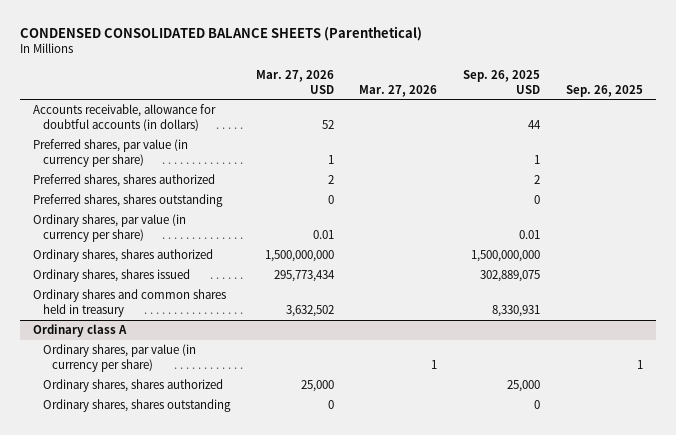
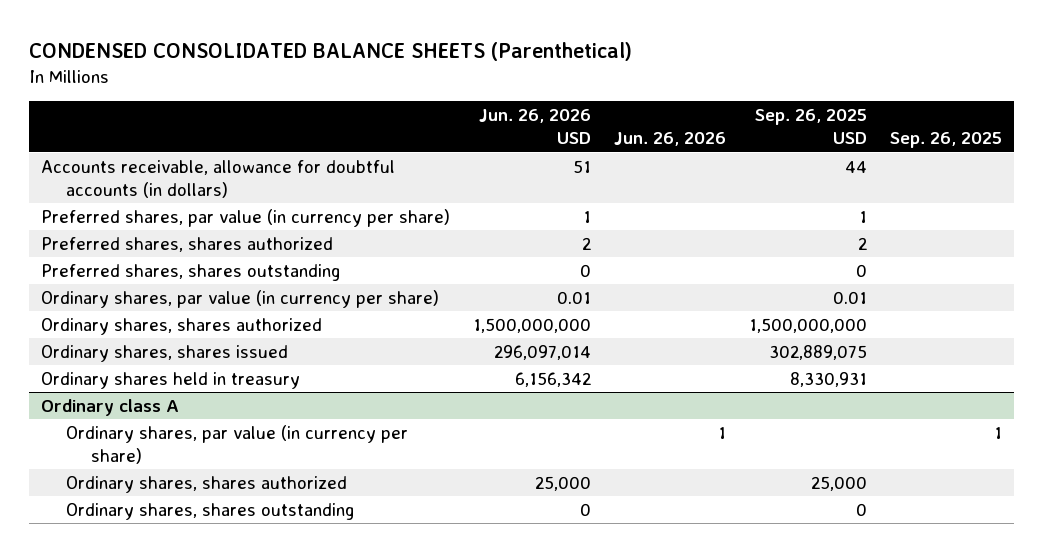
[255,69,334,94] Mar. 27, 2026 USD -> none
[359,84,438,97] Mar. 27, 2026 -> none
none -> [479,109,592,145] Jun. 26, 2026 USD
none -> [614,132,727,147] Jun. 26, 2026
[33,289,227,317] Ordinary shares and common shares held in treasury -> [40,371,300,389] Ordinary shares held in treasury

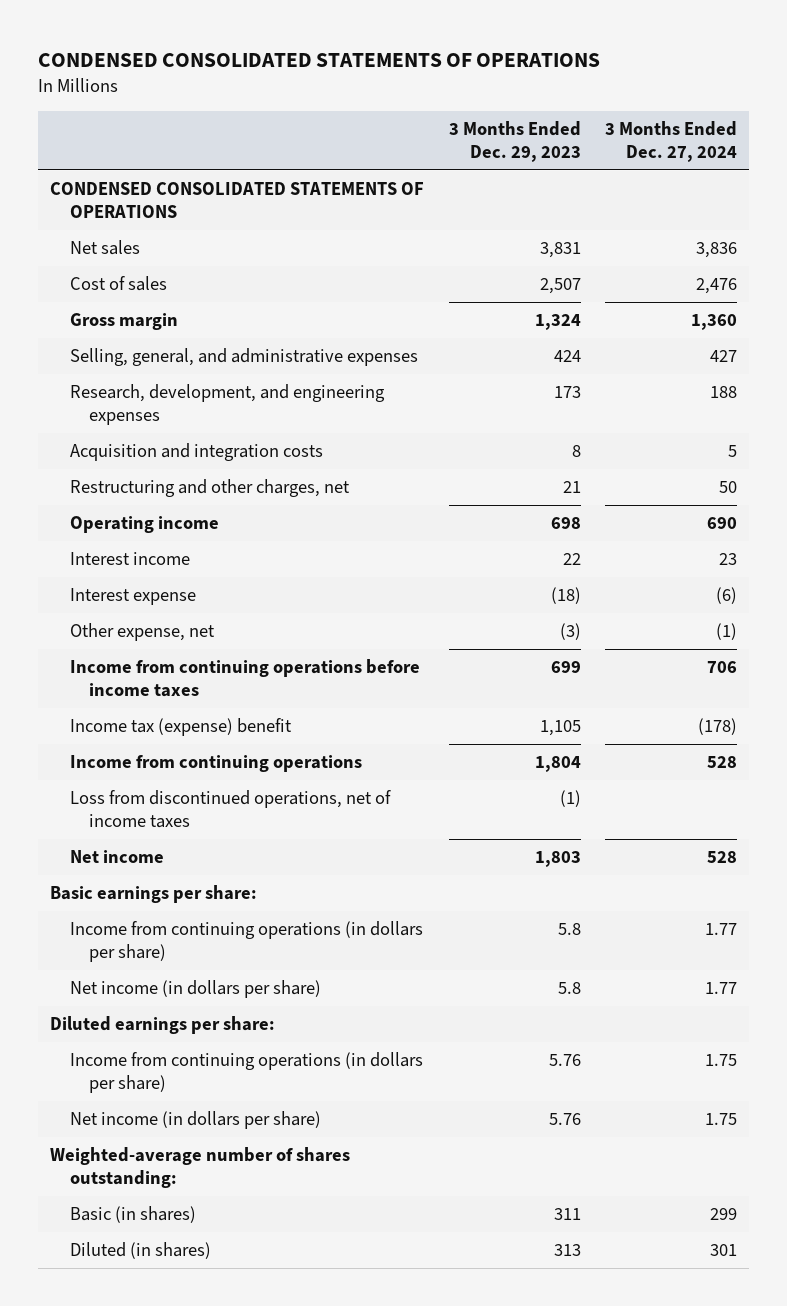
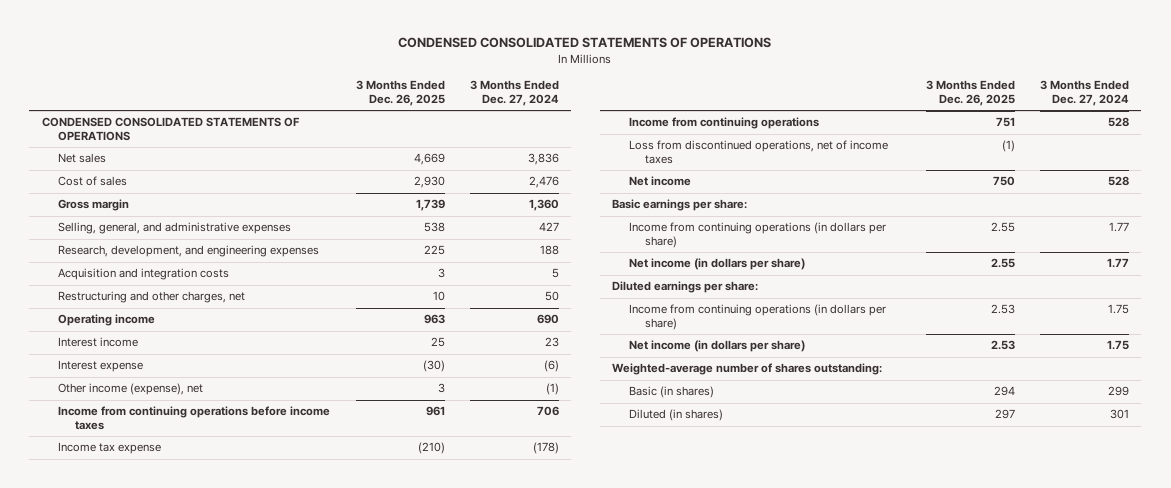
[448,120,581,162] 3 Months Ended Dec. 29, 2023 -> none
none -> [355,80,445,106] 3 Months Ended Dec. 26, 2025
[69,622,215,641] Other expense, net -> [58,383,204,396] Other income (expense), net
[69,717,292,736] Income tax (expense) benefit -> [58,442,162,455] Income tax expense

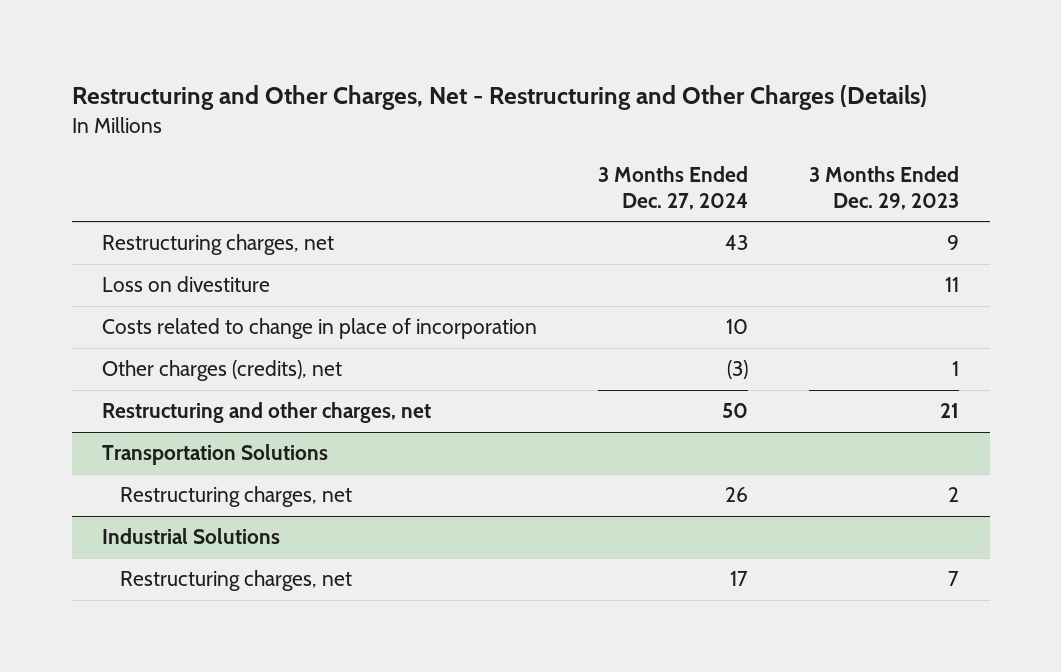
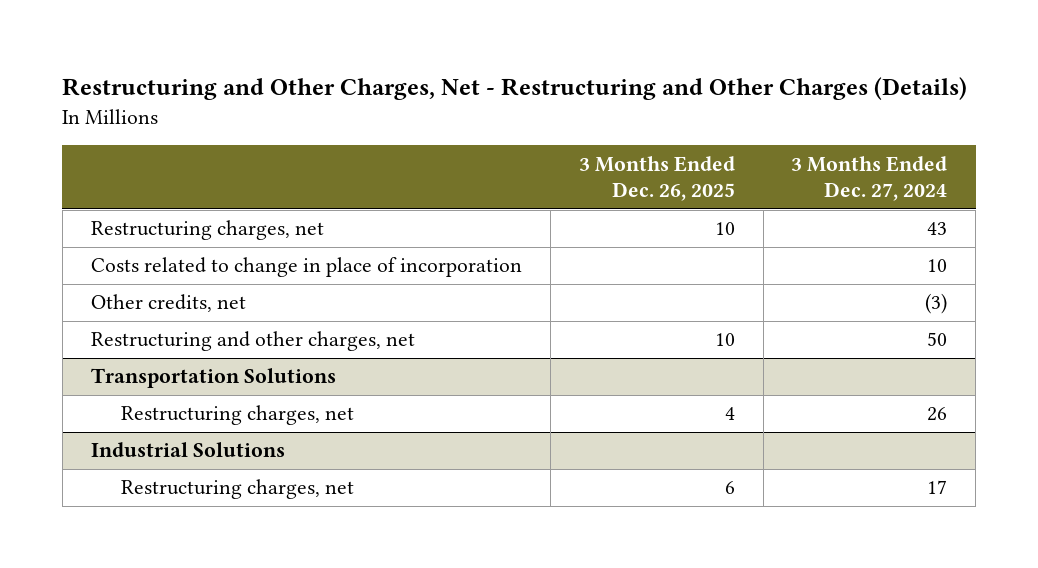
[809,166,960,210] 3 Months Ended Dec. 29, 2023 -> none
none -> [578,155,735,202] 3 Months Ended Dec. 26, 2025
[102,276,271,293] Loss on divestiture -> none
[102,360,343,382] Other charges (credits), net -> [90,294,246,313] Other credits, net

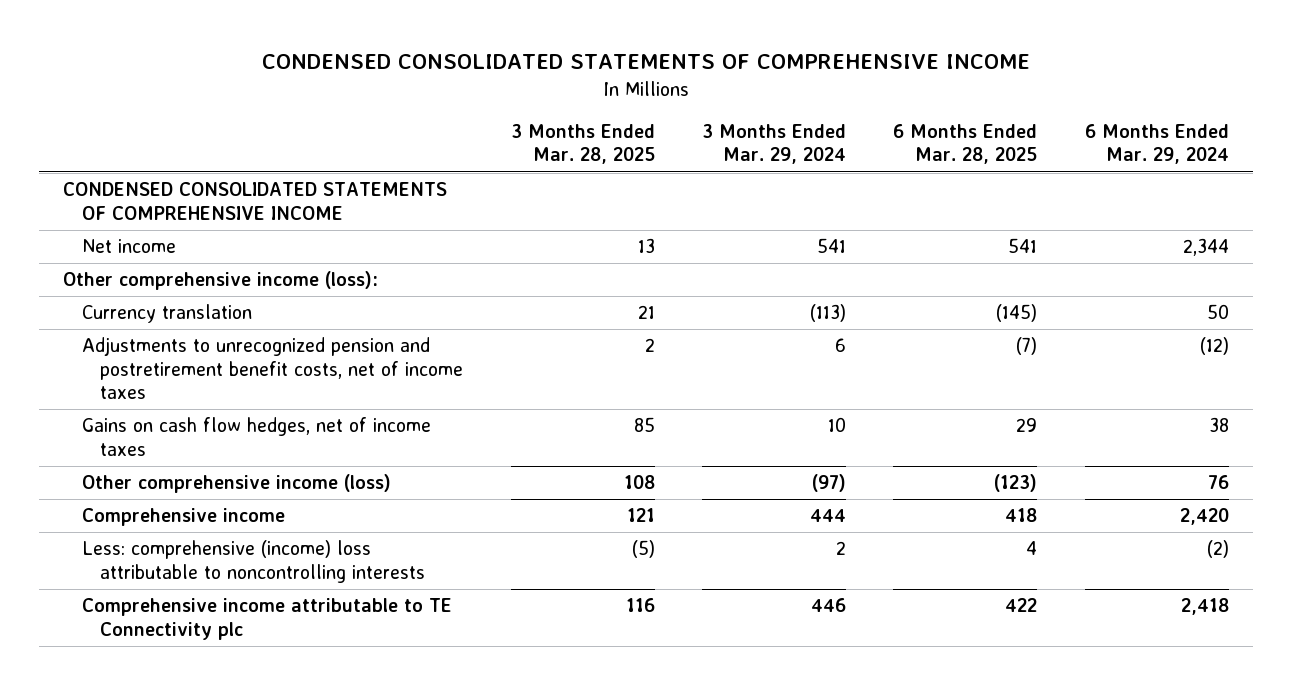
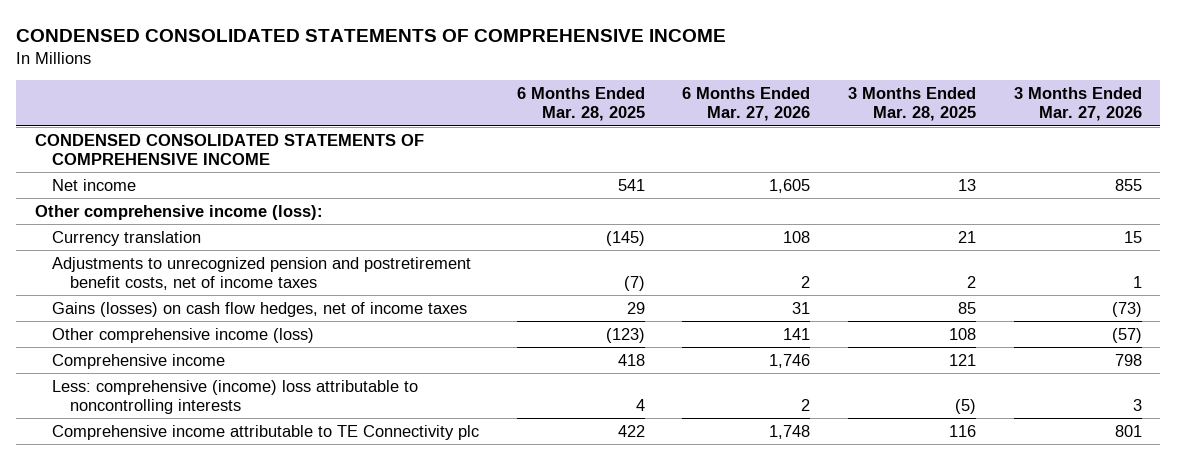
[701,124,846,165] 3 Months Ended Mar. 29, 2024 -> none
[1084,124,1229,165] 6 Months Ended Mar. 29, 2024 -> none
none -> [682,87,811,122] 6 Months Ended Mar. 27, 2026
none -> [1013,87,1142,122] 3 Months Ended Mar. 27, 2026
[81,417,431,456] Gains on cash flow hedges, net of income taxes -> [52,301,468,317] Gains (losses) on cash flow hedges, net of income taxes

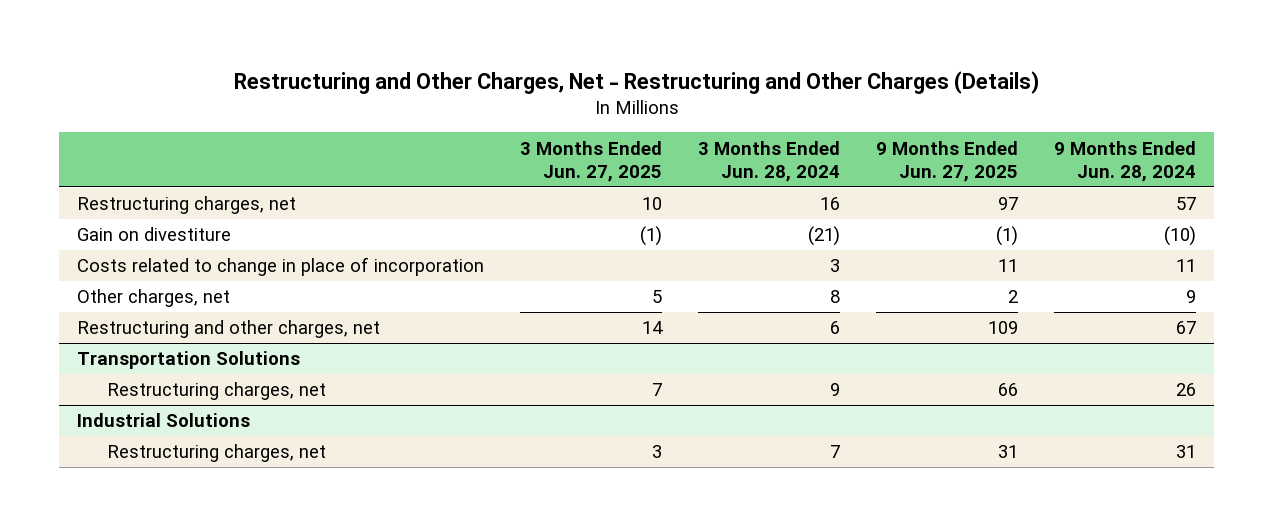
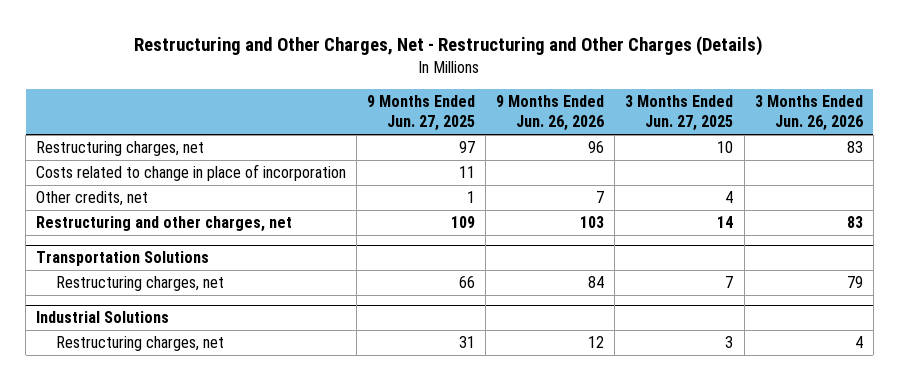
[698,140,841,183] 3 Months Ended Jun. 28, 2024 -> none
[1054,140,1197,183] 9 Months Ended Jun. 28, 2024 -> none
none -> [496,95,605,132] 9 Months Ended Jun. 26, 2026
none -> [754,95,863,132] 3 Months Ended Jun. 26, 2026
[77,227,232,242] Gain on divestiture -> none
[77,289,231,308] Other charges, net -> [36,191,149,207] Other credits, net
[652,290,663,304] 5 -> [725,191,734,204] 4
[1008,290,1019,304] 2 -> [467,191,476,204] 1

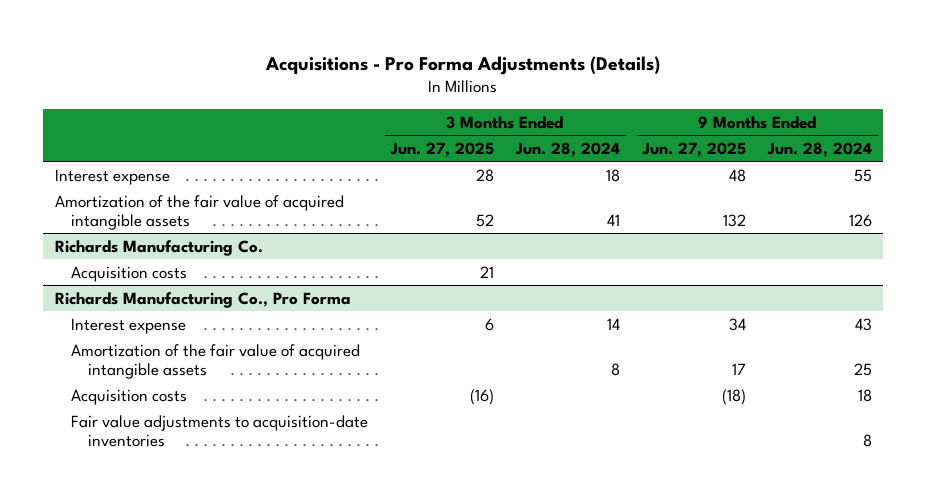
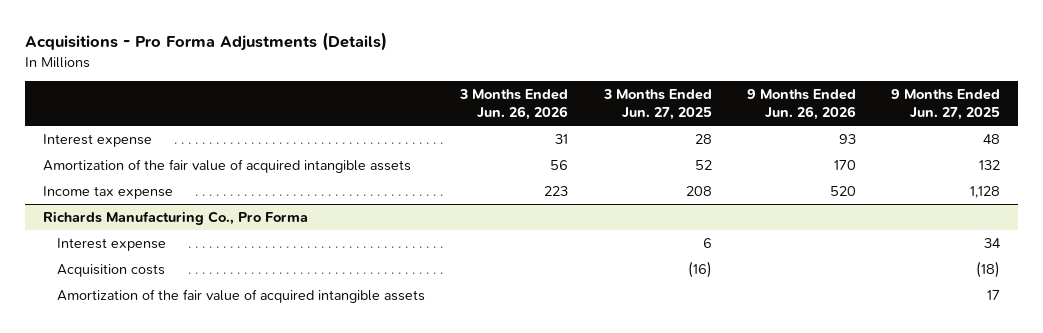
[515,141,621,157] Jun. 28, 2024 -> none
[767,141,873,157] Jun. 28, 2024 -> none
none -> [459,89,569,121] 3 Months Ended Jun. 26, 2026
none -> [747,89,857,121] 9 Months Ended Jun. 26, 2026
[54,239,263,256] Richards Manufacturing Co. -> none
[71,265,188,282] Acquisition costs -> none
none -> [42,185,173,199] Income tax expense
[71,414,369,448] Fair value adjustments to acquisition-date inventories -> none
[71,343,361,380] Amortization of the fair value of acquired intangible assets -> [56,288,425,303] Amortization of the fair value of acquired intangible assets

